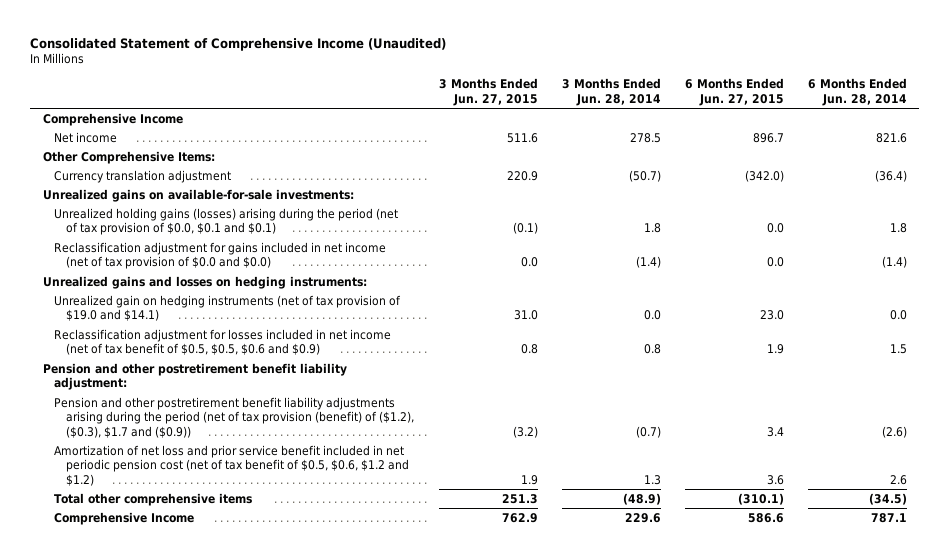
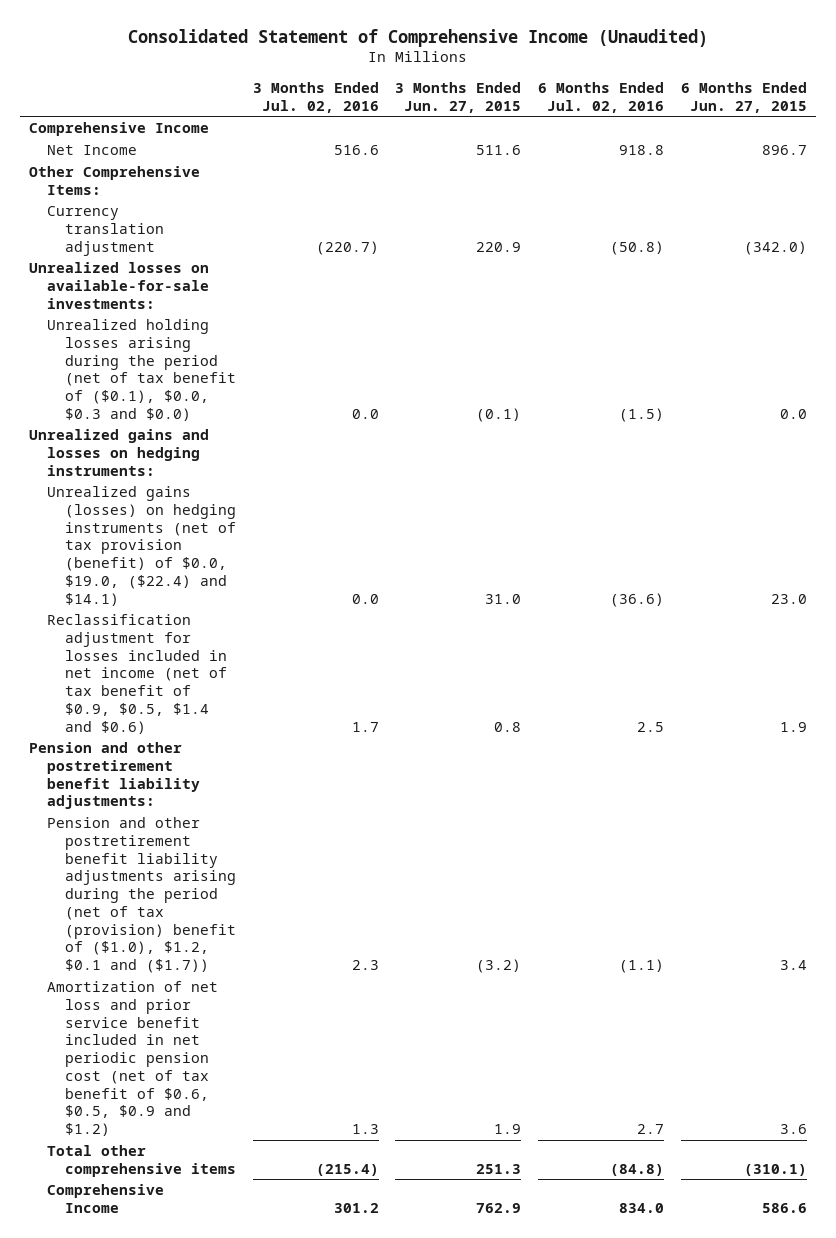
[561,78,661,106] 3 Months Ended Jun. 28, 2014 -> none
[807,78,907,106] 6 Months Ended Jun. 28, 2014 -> none
none -> [252,82,379,113] 3 Months Ended Jul. 02, 2016
none -> [538,82,665,113] 6 Months Ended Jul. 02, 2016
[54,131,118,143] Net income -> [46,145,137,156] Net Income
[54,241,387,270] Reclassification adjustment for gains included in net income (net of tax provision of $0.0 and $0.0) -> none
[42,188,354,202] Unrealized gains on available-for-sale investments: -> [28,262,209,309] Unrealized losses on available-for-sale investments:
[54,207,399,236] Unrealized holding gains (losses) arising during the period (net of tax provision of $0.0, $0.1 and $0.1) -> [46,319,236,421] Unrealized holding losses arising during the period (net of tax benefit of ($0.1), $0.0, $0.3 and $0.0)
[54,294,402,322] Unrealized gain on hedging instruments (net of tax provision of $19.0 and $14.1) -> [46,486,236,606] Unrealized gains (losses) on hedging instruments (net of tax provision (benefit) of $0.0, $19.0, ($22.4) and $14.1)
[54,328,392,356] Reclassification adjustment for losses included in net income (net of tax benefit of $0.5, $0.5, $0.6 and $0.9) -> [46,614,227,734] Reclassification adjustment for losses included in net income (net of tax benefit of $0.9, $0.5, $1.4 and $0.6)
[42,362,347,391] Pension and other postretirement benefit liability adjustment: -> [28,742,200,810] Pension and other postretirement benefit liability adjustments:
[54,396,415,438] Pension and other postretirement benefit liability adjustments arising during the period (net of tax provision (benefit) of ($1.2), ($0.3), $1.7 and ($0.9)) -> [46,817,236,974] Pension and other postretirement benefit liability adjustments arising during the period (net of tax (provision) benefit of ($1.0), $1.2, $0.1 and ($1.7))
[54,444,410,486] Amortization of net loss and prior service benefit included in net periodic pension cost (net of tax benefit of $0.5, $0.6, $1.2 and $1.2) -> [46,981,218,1137] Amortization of net loss and prior service benefit included in net periodic pension cost (net of tax benefit of $0.6, $0.5, $0.9 and $1.2)

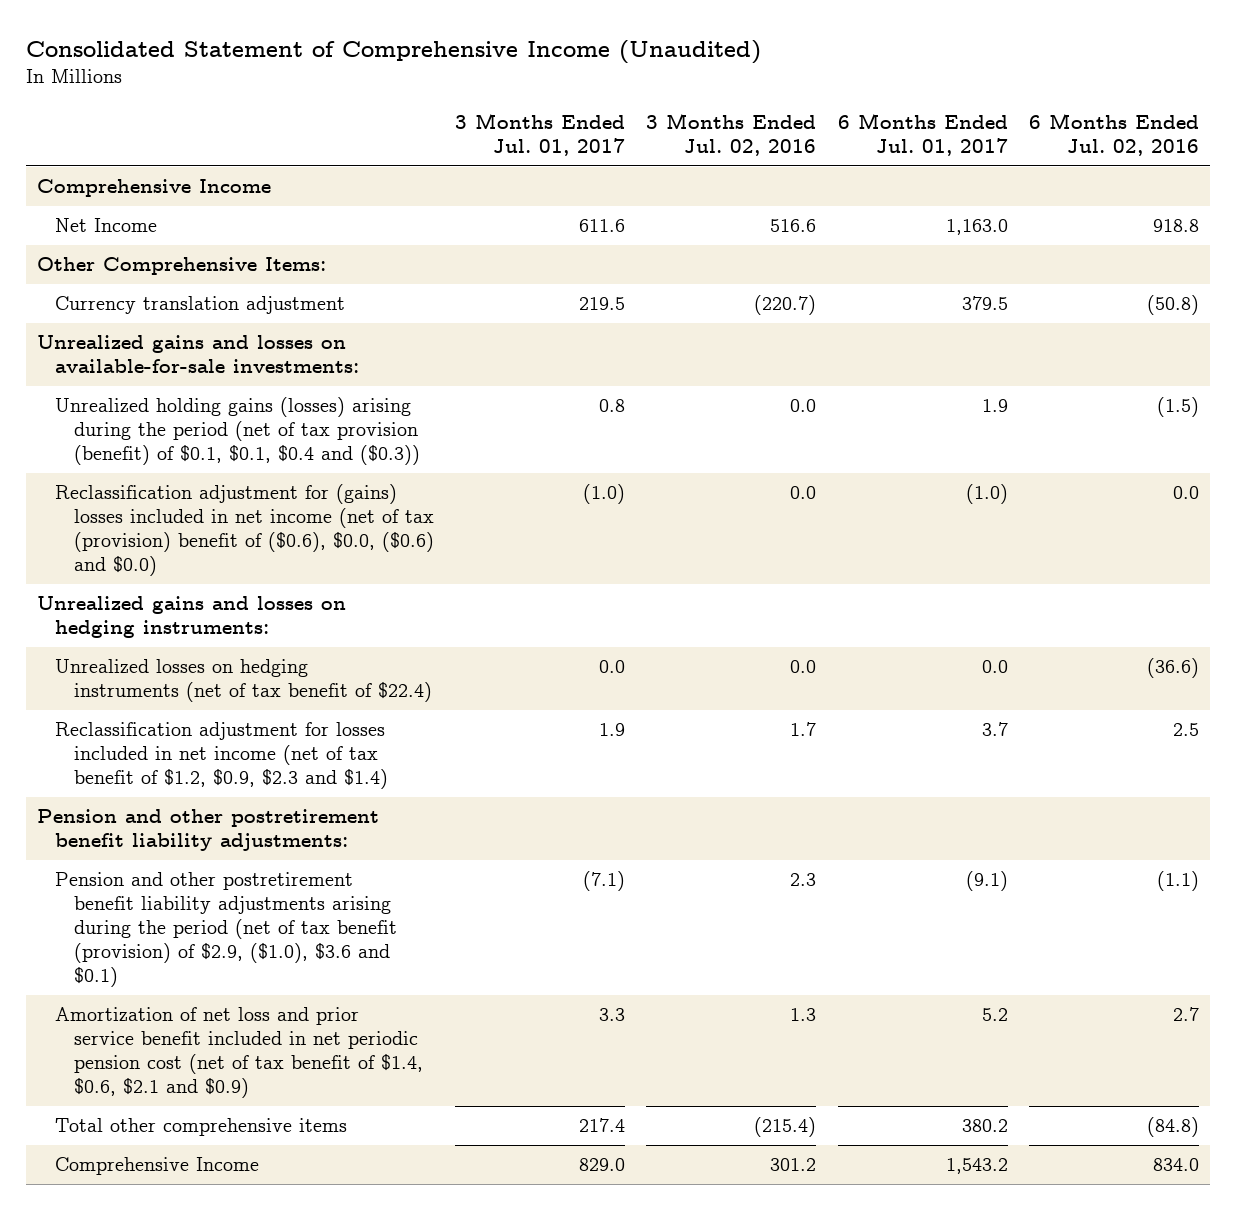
[395,82,522,113] 3 Months Ended Jun. 27, 2015 -> none
[681,82,808,113] 6 Months Ended Jun. 27, 2015 -> none
none -> [455,112,626,156] 3 Months Ended Jul. 01, 2017
none -> [837,112,1008,156] 6 Months Ended Jul. 01, 2017
[28,262,209,309] Unrealized losses on available-for-sale investments: -> [37,335,360,374] Unrealized gains and losses on available-for-sale investments:
[46,319,236,421] Unrealized holding losses arising during the period (net of tax benefit of ($0.1), $0.0, $0.3 and $0.0) -> [55,397,420,466] Unrealized holding gains (losses) arising during the period (net of tax provision (benefit) of $0.1, $0.1, $0.4 and ($0.3))
none -> [55,484,434,577] Reclassification adjustment for (gains) losses included in net income (net of tax (provision) benefit of ($0.6), $0.0, ($0.6) and $0.0)
[46,486,236,606] Unrealized gains (losses) on hedging instruments (net of tax provision (benefit) of $0.0, $19.0, ($22.4) and $14.1) -> [55,659,432,703] Unrealized losses on hedging instruments (net of tax benefit of $22.4)
[46,614,227,734] Reclassification adjustment for losses included in net income (net of tax benefit of $0.9, $0.5, $1.4 and $0.6) -> [55,722,388,790] Reclassification adjustment for losses included in net income (net of tax benefit of $1.2, $0.9, $2.3 and $1.4)
[46,817,236,974] Pension and other postretirement benefit liability adjustments arising during the period (net of tax (provision) benefit of ($1.0), $1.2, $0.1 and ($1.7)) -> [55,872,397,988] Pension and other postretirement benefit liability adjustments arising during the period (net of tax benefit (provision) of $2.9, ($1.0), $3.6 and $0.1)
[46,981,218,1137] Amortization of net loss and prior service benefit included in net periodic pension cost (net of tax benefit of $0.6, $0.5, $0.9 and $1.2) -> [55,1007,423,1099] Amortization of net loss and prior service benefit included in net periodic pension cost (net of tax benefit of $1.4, $0.6, $2.1 and $0.9)

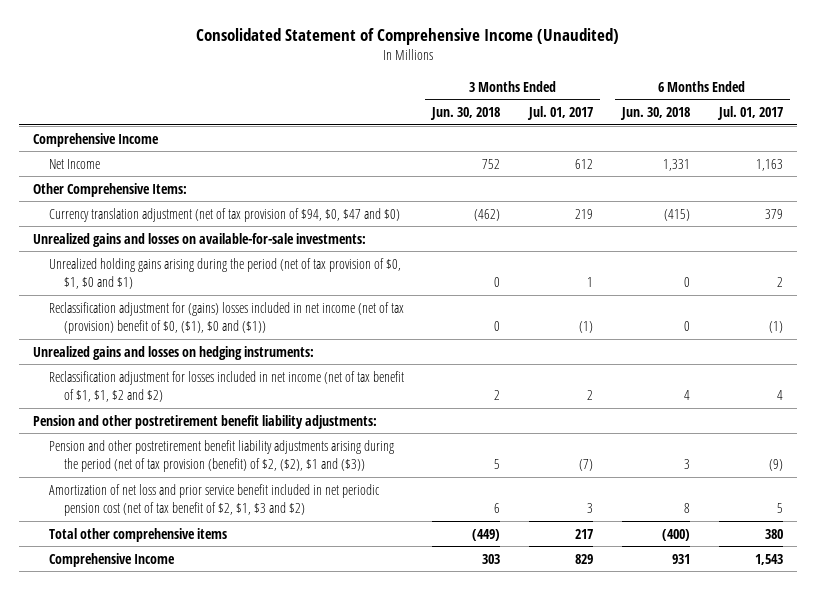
[646,112,817,156] 3 Months Ended Jul. 02, 2016 -> none
[1029,112,1200,156] 6 Months Ended Jul. 02, 2016 -> none
none -> [430,107,501,121] Jun. 30, 2018
none -> [619,107,690,121] Jun. 30, 2018
[579,219,626,233] 611.6 -> [575,158,594,169] 612
[945,219,1008,236] 1,163.0 -> [755,158,783,171] 1,163
[55,296,346,315] Currency translation adjustment -> [48,207,400,222] Currency translation adjustment (net of tax provision of $94, $0, $47 and $0)
[579,297,626,311] 219.5 -> [575,208,594,219] 219
[961,296,1008,311] 379.5 -> [764,208,783,219] 379
[55,397,420,466] Unrealized holding gains (losses) arising during the period (net of tax provision (benefit) of $0.1, $0.1, $0.4 and ($0.3)) -> [48,257,401,290] Unrealized holding gains arising during the period (net of tax provision of $0, $1, $0 and $1)
[599,399,626,413] 0.8 -> [587,277,594,288] 1
[981,399,1008,413] 1.9 -> [776,277,783,288] 2
[55,484,434,577] Reclassification adjustment for (gains) losses included in net income (net of tax (provision) benefit of ($0.6), $0.0, ($0.6) and $0.0) -> [48,301,404,335] Reclassification adjustment for (gains) losses included in net income (net of tax (provision) benefit of $0, ($1), $0 and ($1))
[583,484,626,505] (1.0) -> [579,321,594,334] (1)
[965,484,1008,505] (1.0) -> [768,321,783,334] (1)
[55,659,432,703] Unrealized losses on hedging instruments (net of tax benefit of $22.4) -> none
[55,722,388,790] Reclassification adjustment for losses included in net income (net of tax benefit of $1.2, $0.9, $2.3 and $1.4) -> [48,370,404,403] Reclassification adjustment for losses included in net income (net of tax benefit of $1, $1, $2 and $2)
[599,723,626,737] 1.9 -> [587,390,594,401] 2
[981,722,1008,737] 3.7 -> [776,390,783,401] 4
[55,872,397,988] Pension and other postretirement benefit liability adjustments arising during the period (net of tax benefit (provision) of $2.9, ($1.0), $3.6 and $0.1) -> [48,439,394,473] Pension and other postretirement benefit liability adjustments arising during the period (net of tax provision (benefit) of $2, ($2), $1 and ($3))
[583,871,626,892] (7.1) -> [579,459,594,472] (7)
[965,871,1008,892] (9.1) -> [768,459,783,472] (9)
[55,1007,423,1099] Amortization of net loss and prior service benefit included in net periodic pension cost (net of tax benefit of $1.4, $0.6, $2.1 and $0.9) -> [48,483,380,517] Amortization of net loss and prior service benefit included in net periodic pension cost (net of tax benefit of $2, $1, $3 and $2)
[599,1008,626,1022] 3.3 -> [587,503,594,514] 3
[981,1008,1008,1022] 5.2 -> [776,503,783,514] 5
[579,1118,626,1133] 217.4 -> [575,528,594,539] 217
[961,1119,1008,1133] 380.2 -> [764,528,783,539] 380
[579,1158,626,1172] 829.0 -> [575,553,594,564] 829
[945,1158,1008,1175] 1,543.2 -> [754,553,783,565] 1,543

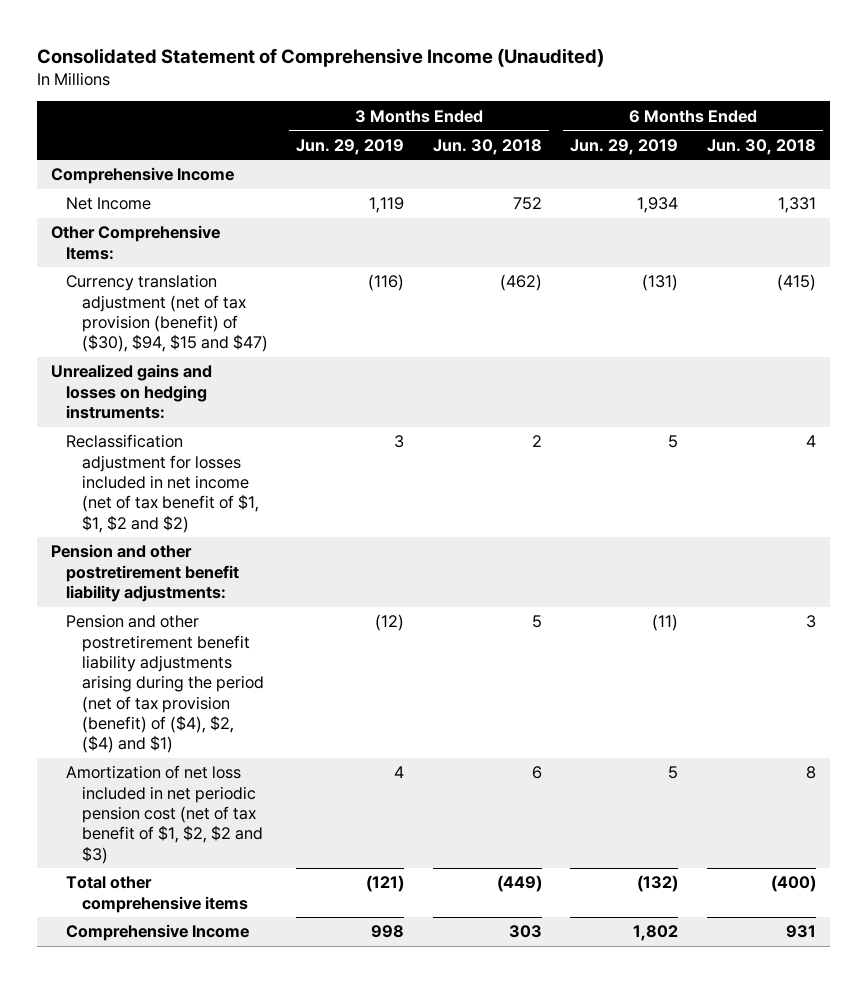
[527,106,594,121] Jul. 01, 2017 -> none
[716,106,783,121] Jul. 01, 2017 -> none
none -> [296,138,405,155] Jun. 29, 2019
none -> [570,138,679,155] Jun. 29, 2019
[33,232,367,247] Unrealized gains and losses on available-for-sale investments: -> none
[48,257,401,290] Unrealized holding gains arising during the period (net of tax provision of $0, $1, $0 and $1) -> none
[48,301,404,335] Reclassification adjustment for (gains) losses included in net income (net of tax (provision) benefit of $0, ($1), $0 and ($1)) -> none
[48,207,400,222] Currency translation adjustment (net of tax provision of $94, $0, $47 and $0) -> [66,274,268,353] Currency translation adjustment (net of tax provision (benefit) of ($30), $94, $15 and $47)
[48,439,394,473] Pension and other postretirement benefit liability adjustments arising during the period (net of tax provision (benefit) of $2, ($2), $1 and ($3)) -> [66,614,264,754] Pension and other postretirement benefit liability adjustments arising during the period (net of tax provision (benefit) of ($4), $2, ($4) and $1)
[48,483,380,517] Amortization of net loss and prior service benefit included in net periodic pension cost (net of tax benefit of $2, $1, $3 and $2) -> [66,765,263,864] Amortization of net loss included in net periodic pension cost (net of tax benefit of $1, $2, $2 and $3)

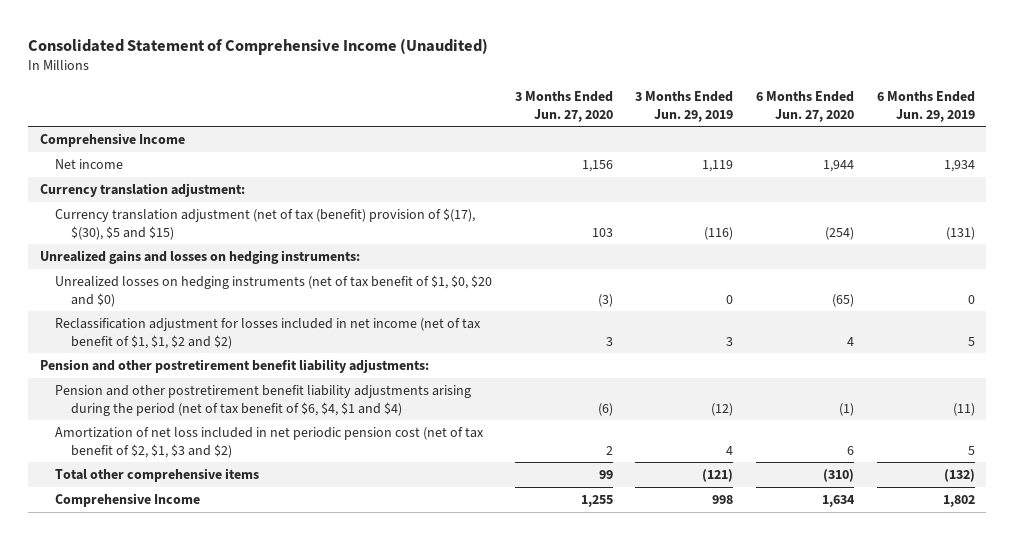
[432,138,542,155] Jun. 30, 2018 -> none
[706,138,816,155] Jun. 30, 2018 -> none
none -> [514,91,613,122] 3 Months Ended Jun. 27, 2020
none -> [756,91,855,122] 6 Months Ended Jun. 27, 2020
[51,225,221,260] Other Comprehensive Items: -> none
[66,197,152,211] Net Income -> [55,159,124,170] Net income
none -> [39,183,245,198] Currency translation adjustment:
[66,274,268,353] Currency translation adjustment (net of tax provision (benefit) of ($30), $94, $15 and $47) -> [55,208,476,240] Currency translation adjustment (net of tax (benefit) provision of $(17), $(30), $5 and $15)
none -> [55,275,493,307] Unrealized losses on hedging instruments (net of tax benefit of $1, $0, $20 and $0)
[66,614,264,754] Pension and other postretirement benefit liability adjustments arising during the period (net of tax provision (benefit) of ($4), $2, ($4) and $1) -> [55,385,472,416] Pension and other postretirement benefit liability adjustments arising during the period (net of tax benefit of $6, $4, $1 and $4)
[66,765,263,864] Amortization of net loss included in net periodic pension cost (net of tax benefit of $1, $2, $2 and $3) -> [55,427,485,458] Amortization of net loss included in net periodic pension cost (net of tax benefit of $2, $1, $3 and $2)

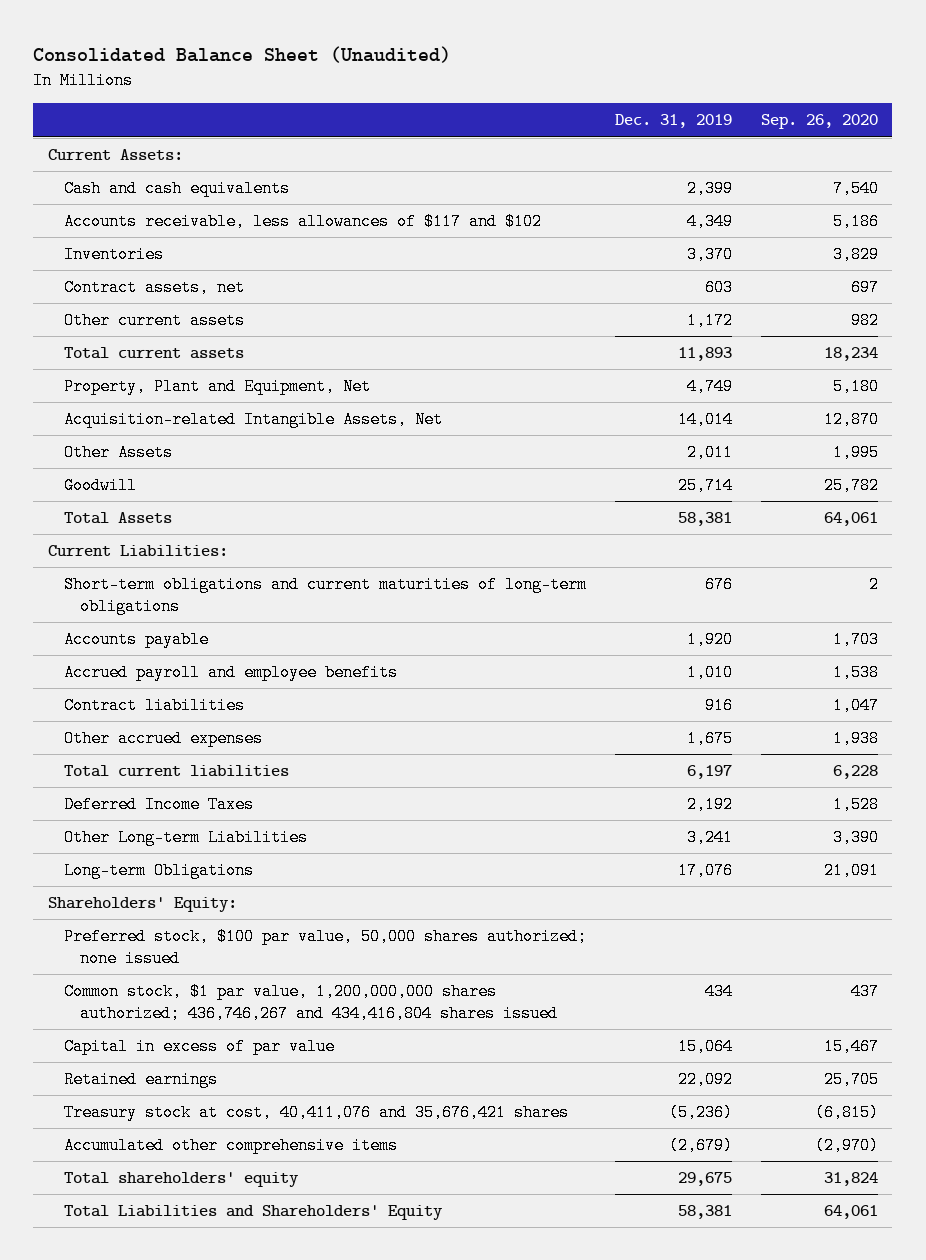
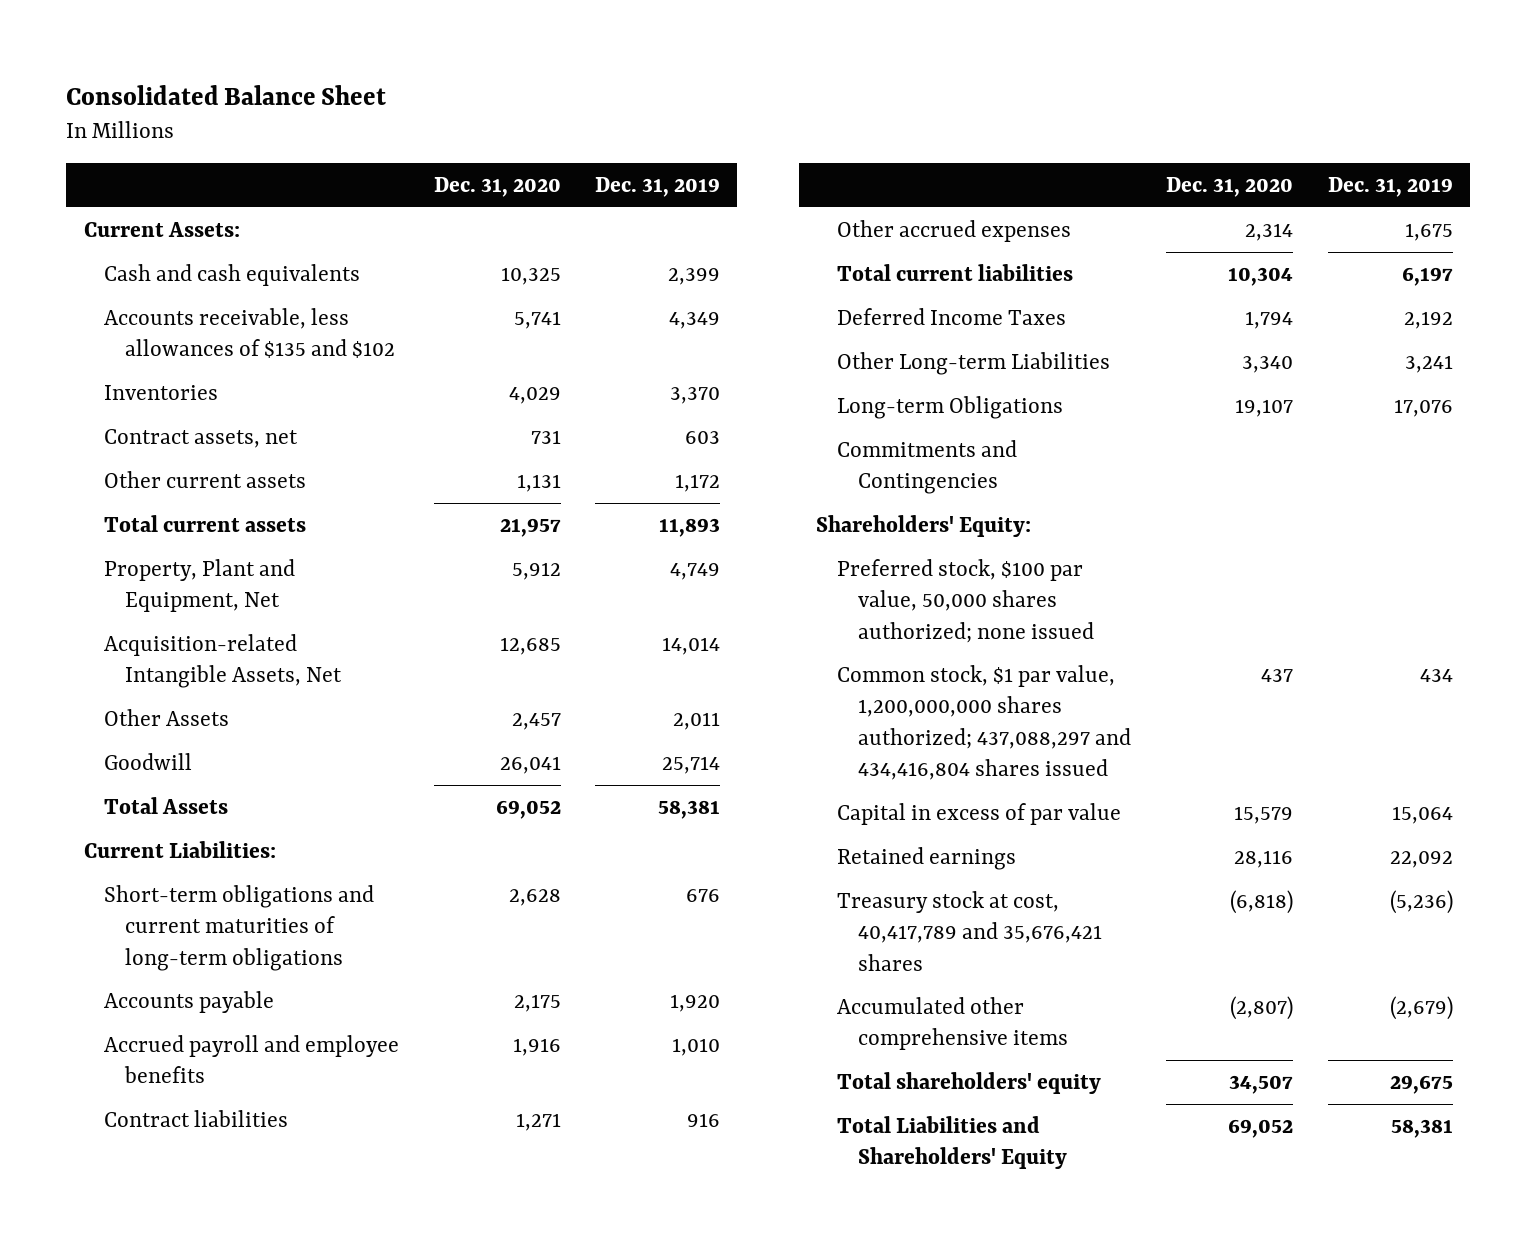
[33,46,452,64] Consolidated Balance Sheet (Unaudited) -> [66,84,387,105] Consolidated Balance Sheet
[760,114,878,130] Sep. 26, 2020 -> none
none -> [433,176,561,197] Dec. 31, 2020
[64,213,543,231] Accounts receivable, less allowances of $117 and $102 -> [104,307,395,359] Accounts receivable, less allowances of $135 and $102
none -> [837,439,1018,495] Commitments and Contingencies
[64,983,559,1022] Common stock, $1 par value, 1,200,000,000 shares authorized; 436,746,267 and 434,416,804 shares issued -> [837,664,1131,781] Common stock, $1 par value, 1,200,000,000 shares authorized; 437,088,297 and 434,416,804 shares issued
[64,1104,570,1122] Treasury stock at cost, 40,411,076 and 35,676,421 shares -> [837,890,1102,971] Treasury stock at cost, 40,417,789 and 35,676,421 shares

